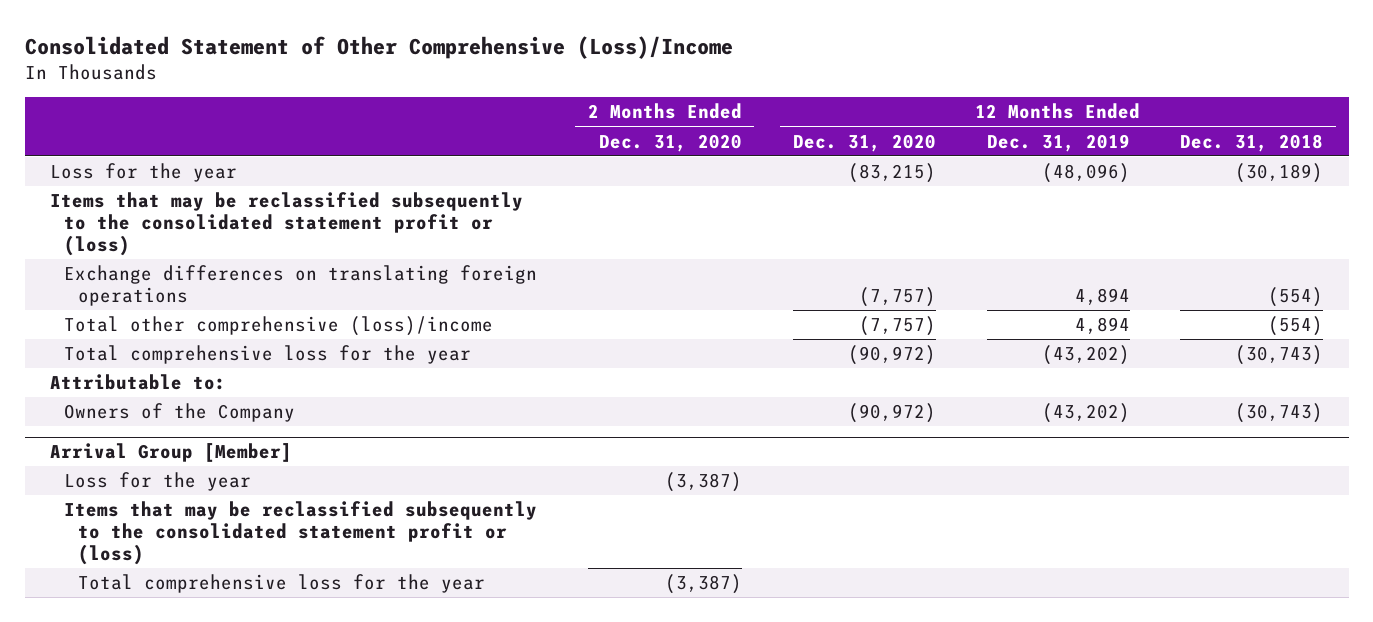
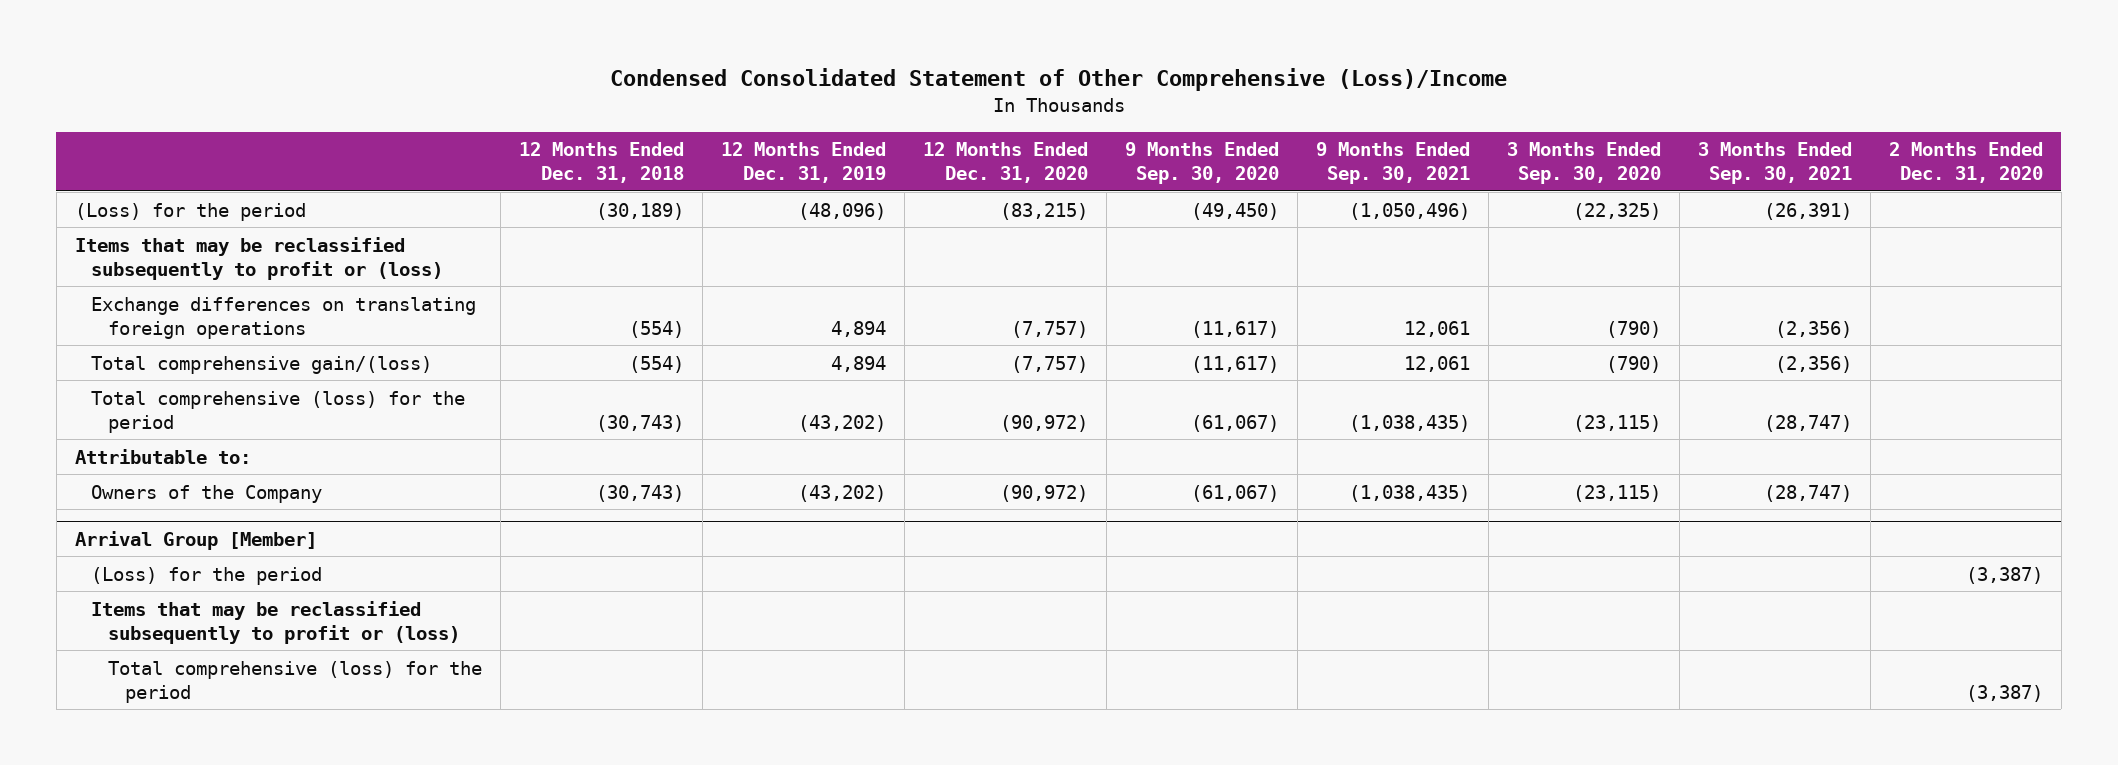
[24,35,733,59] Consolidated Statement of Other Comprehensive (Loss)/Income -> [609,68,1507,92] Condensed Consolidated Statement of Other Comprehensive (Loss)/Income
none -> [1124,142,1279,185] 9 Months Ended Sep. 30, 2020
none -> [1315,142,1470,185] 9 Months Ended Sep. 30, 2021
none -> [1506,142,1661,185] 3 Months Ended Sep. 30, 2020
none -> [1697,142,1852,185] 3 Months Ended Sep. 30, 2021
[50,163,238,183] Loss for the year -> [74,202,306,221] (Loss) for the period
[50,192,524,257] Items that may be reclassified subsequently to the consolidated statement profit or (loss) -> [74,236,444,280] Items that may be reclassified subsequently to profit or (loss)
[63,316,493,337] Total other comprehensive (loss)/income -> [91,355,433,374] Total comprehensive gain/(loss)
[63,345,471,365] Total comprehensive loss for the year -> [91,390,466,433] Total comprehensive (loss) for the period
[63,472,251,492] Loss for the year -> [91,566,323,585] (Loss) for the period
[63,501,537,566] Items that may be reclassified subsequently to the consolidated statement profit or (loss) -> [91,600,461,644] Items that may be reclassified subsequently to profit or (loss)
[77,574,485,594] Total comprehensive loss for the year -> [108,660,483,703] Total comprehensive (loss) for the period

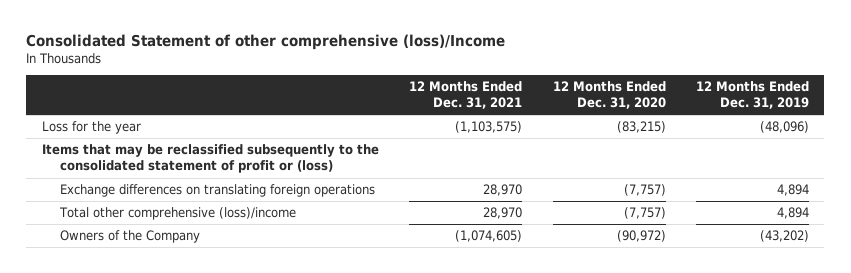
[609,68,1507,92] Condensed Consolidated Statement of Other Comprehensive (Loss)/Income -> [26,33,506,50] Consolidated Statement of other comprehensive (loss)/Income
[518,142,684,184] 12 Months Ended Dec. 31, 2018 -> none
[1124,142,1279,185] 9 Months Ended Sep. 30, 2020 -> none
[1315,142,1470,185] 9 Months Ended Sep. 30, 2021 -> none
[1506,142,1661,185] 3 Months Ended Sep. 30, 2020 -> none
[1697,142,1852,185] 3 Months Ended Sep. 30, 2021 -> none
[1888,142,2043,184] 2 Months Ended Dec. 31, 2020 -> none
none -> [409,81,523,110] 12 Months Ended Dec. 31, 2021
[74,202,306,221] (Loss) for the period -> [41,121,141,135] Loss for the year
[74,236,444,280] Items that may be reclassified subsequently to profit or (loss) -> [41,144,379,174] Items that may be reclassified subsequently to the consolidated statement of profit or (loss)
[91,390,466,433] Total comprehensive (loss) for the period -> none
[74,448,251,464] Attributable to: -> none
[91,355,433,374] Total comprehensive gain/(loss) -> [59,207,297,221] Total other comprehensive (loss)/income
[74,530,317,550] Arrival Group [Member] -> none
[91,566,323,585] (Loss) for the period -> none
[91,600,461,644] Items that may be reclassified subsequently to profit or (loss) -> none
[108,660,483,703] Total comprehensive (loss) for the period -> none

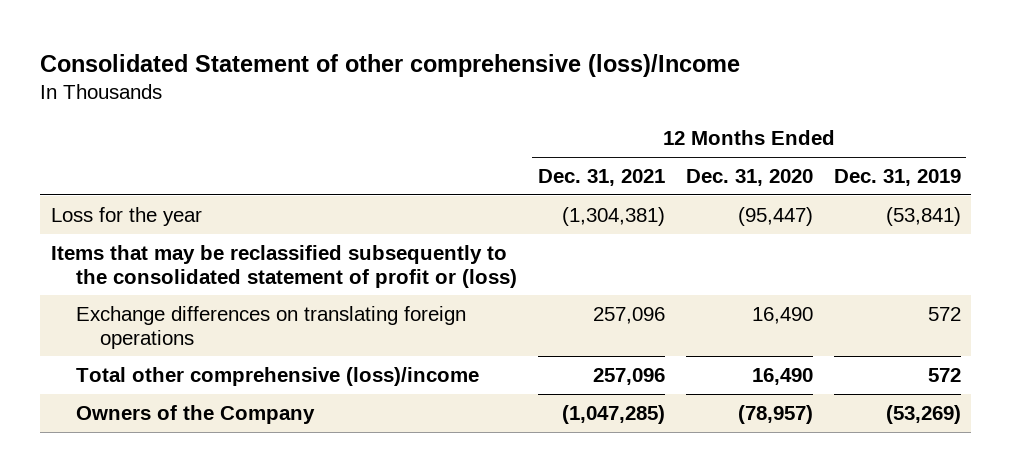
[455,121,523,134] (1,103,575) -> [561,206,665,226] (1,304,381)
[616,121,666,134] (83,215) -> [737,206,813,226] (95,447)
[760,121,810,134] (48,096) -> [885,206,961,226] (53,841)
[483,184,523,197] 28,970 -> [592,306,665,324] 257,096
[623,184,666,197] (7,757) -> [751,306,813,324] 16,490
[777,184,810,197] 4,894 -> [927,306,961,321] 572
[483,207,523,220] 28,970 -> [592,367,665,385] 257,096
[623,207,666,220] (7,757) -> [751,367,813,385] 16,490
[777,207,810,220] 4,894 -> [927,367,961,382] 572
[455,230,523,243] (1,074,605) -> [561,404,665,424] (1,047,285)
[616,230,666,243] (90,972) -> [737,404,813,424] (78,957)
[760,230,810,243] (43,202) -> [885,404,961,424] (53,269)

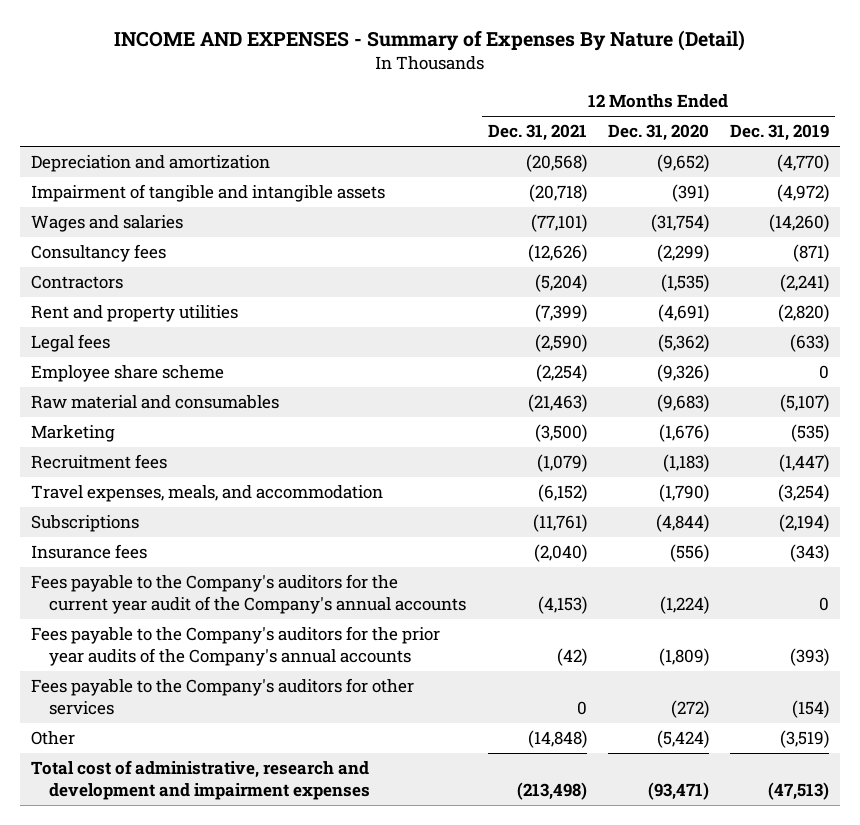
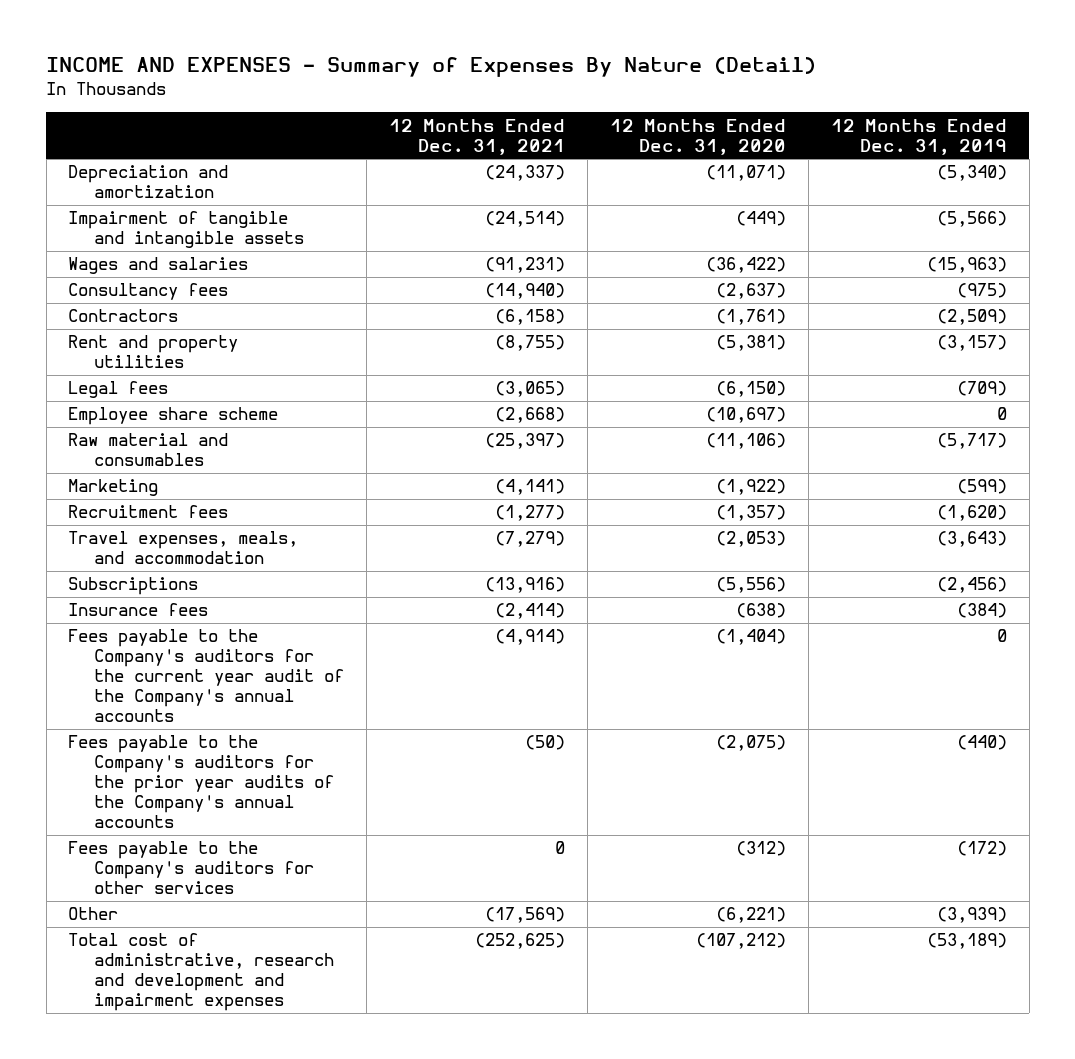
[525,154,587,173] (20,568) -> [485,165,566,182] (24,337)
[656,154,709,173] (9,652) -> [705,165,786,182] (11,071)
[777,154,830,173] (4,770) -> [936,165,1007,182] (5,340)
[528,184,587,203] (20,718) -> [485,211,566,228] (24,514)
[671,184,709,203] (391) -> [735,211,786,227] (449)
[777,184,830,203] (4,972) -> [936,211,1007,228] (5,566)
[530,214,587,233] (77,101) -> [485,257,566,274] (91,231)
[650,214,709,233] (31,754) -> [705,257,786,274] (36,422)
[769,214,830,233] (14,260) -> [926,257,1007,274] (15,963)
[527,244,587,263] (12,626) -> [485,283,566,300] (14,940)
[656,244,709,263] (2,299) -> [715,283,786,300] (2,637)
[793,244,830,263] (871) -> [956,283,1007,299] (975)
[534,274,587,293] (5,204) -> [495,309,566,326] (6,158)
[660,274,709,293] (1,535) -> [715,309,786,326] (1,761)
[780,274,830,293] (2,241) -> [936,309,1007,326] (2,509)
[534,304,587,323] (7,399) -> [495,335,566,352] (8,755)
[657,304,709,323] (4,691) -> [715,335,786,352] (5,381)
[778,304,830,323] (2,820) -> [936,335,1007,352] (3,157)
[534,334,587,353] (2,590) -> [495,381,566,398] (3,065)
[657,334,709,353] (5,362) -> [715,381,786,398] (6,150)
[790,334,830,353] (633) -> [956,381,1007,397] (709)
[535,364,587,383] (2,254) -> [495,407,566,424] (2,668)
[656,364,709,383] (9,326) -> [705,407,786,424] (10,697)
[527,394,587,413] (21,463) -> [485,433,566,450] (25,397)
[656,394,709,413] (9,683) -> [705,433,786,450] (11,106)
[780,394,830,413] (5,107) -> [936,433,1007,450] (5,717)
[534,424,587,443] (3,500) -> [495,479,566,496] (4,141)
[658,424,709,443] (1,676) -> [715,479,786,496] (1,922)
[791,424,830,443] (535) -> [956,479,1007,495] (599)
[536,454,587,473] (1,079) -> [495,505,566,522] (1,277)
[662,454,709,473] (1,183) -> [715,505,786,522] (1,357)
[779,454,830,473] (1,447) -> [936,505,1007,522] (1,620)
[537,484,587,503] (6,152) -> [495,531,566,548] (7,279)
[658,484,709,503] (1,790) -> [715,531,786,548] (2,053)
[778,484,830,503] (3,254) -> [936,531,1007,548] (3,643)
[532,514,587,533] (11,761) -> [485,577,566,594] (13,916)
[655,514,709,533] (4,844) -> [715,577,786,594] (5,556)
[779,514,830,533] (2,194) -> [936,577,1007,594] (2,456)
[533,544,587,563] (2,040) -> [495,603,566,620] (2,414)
[669,544,709,563] (556) -> [735,603,786,619] (638)
[790,544,830,563] (343) -> [956,603,1007,619] (384)
[537,595,587,614] (4,153) -> [495,629,566,646] (4,914)
[659,595,709,614] (1,224) -> [715,629,786,646] (1,404)
[556,647,587,666] (42) -> [525,735,566,751] (50)
[658,647,709,666] (1,809) -> [715,735,786,752] (2,075)
[790,647,830,666] (393) -> [956,735,1007,751] (440)
[670,699,709,718] (272) -> [735,841,786,857] (312)
[792,699,830,718] (154) -> [956,841,1007,857] (172)
[527,730,587,749] (14,848) -> [485,907,566,924] (17,569)
[656,730,709,749] (5,424) -> [715,907,786,924] (6,221)
[780,730,830,749] (3,519) -> [936,907,1007,924] (3,939)
[516,781,587,800] (213,498) -> [475,933,566,950] (252,625)
[647,781,709,800] (93,471) -> [695,933,786,950] (107,212)
[768,781,830,800] (47,513) -> [926,933,1007,950] (53,189)

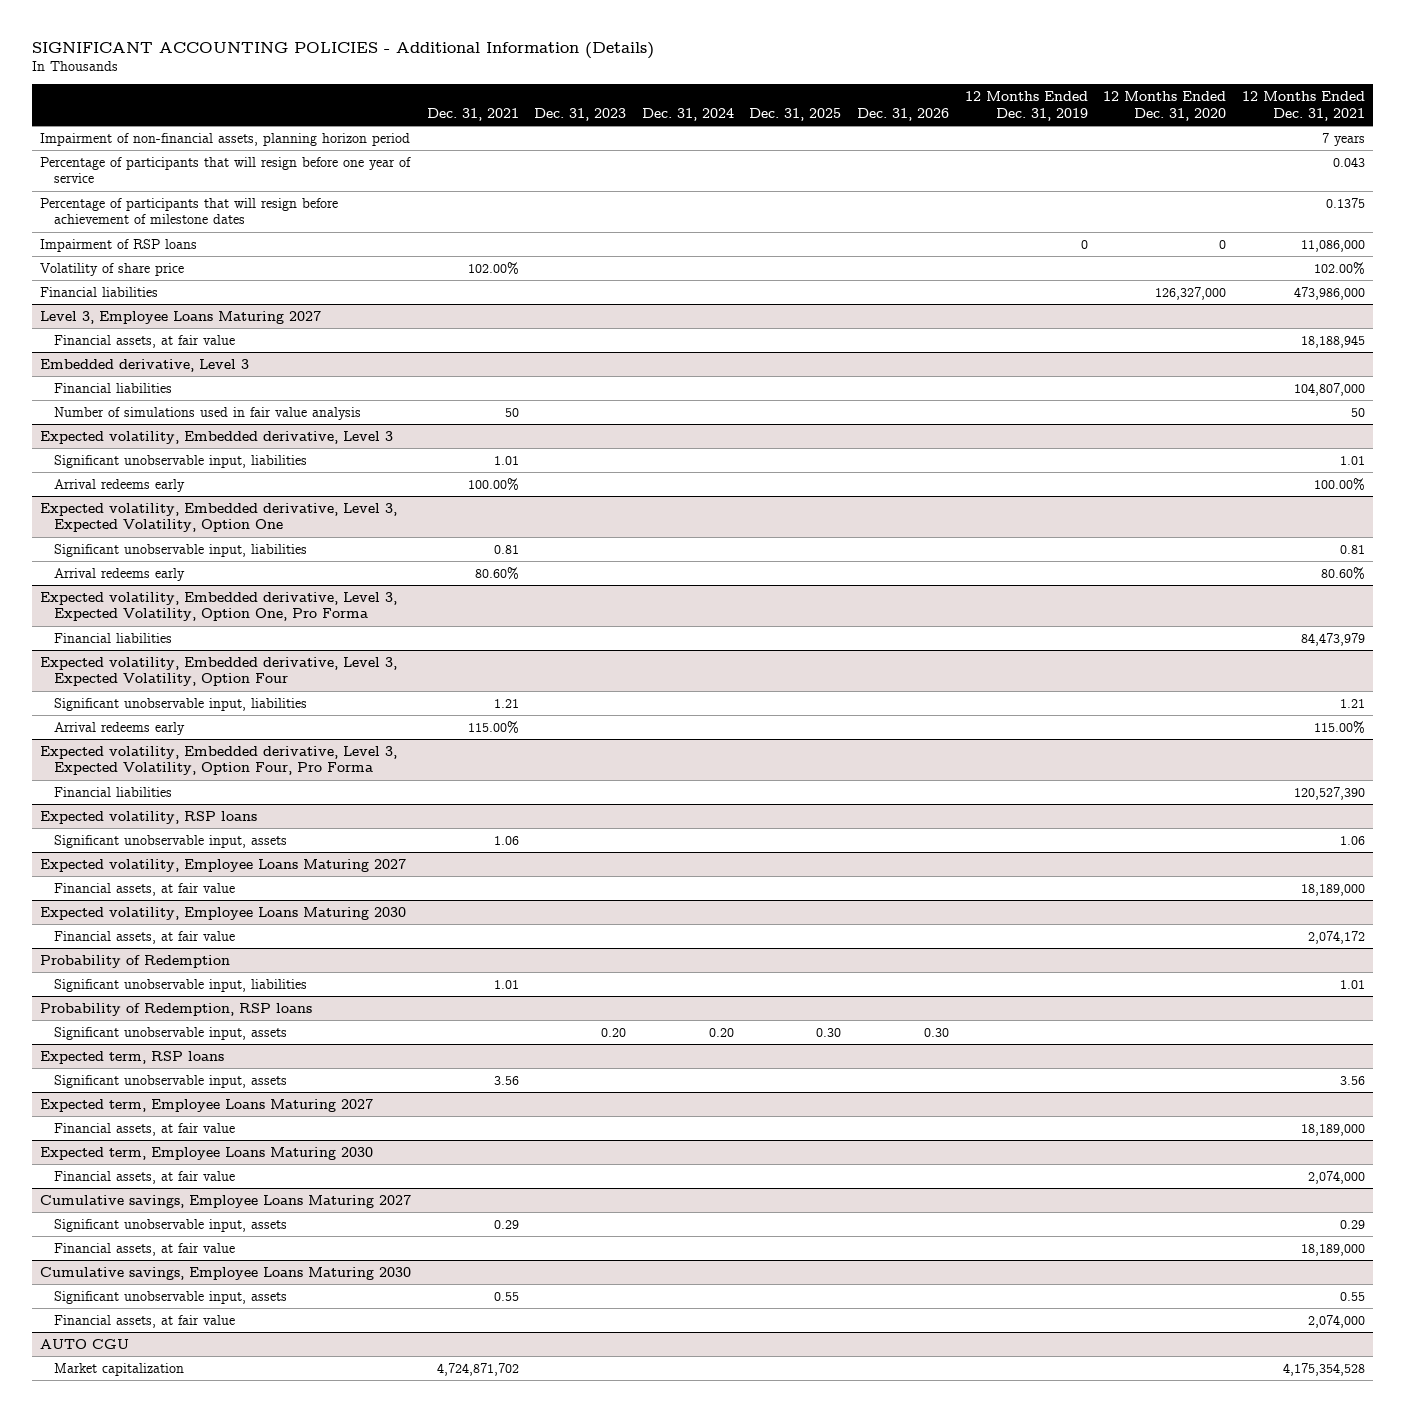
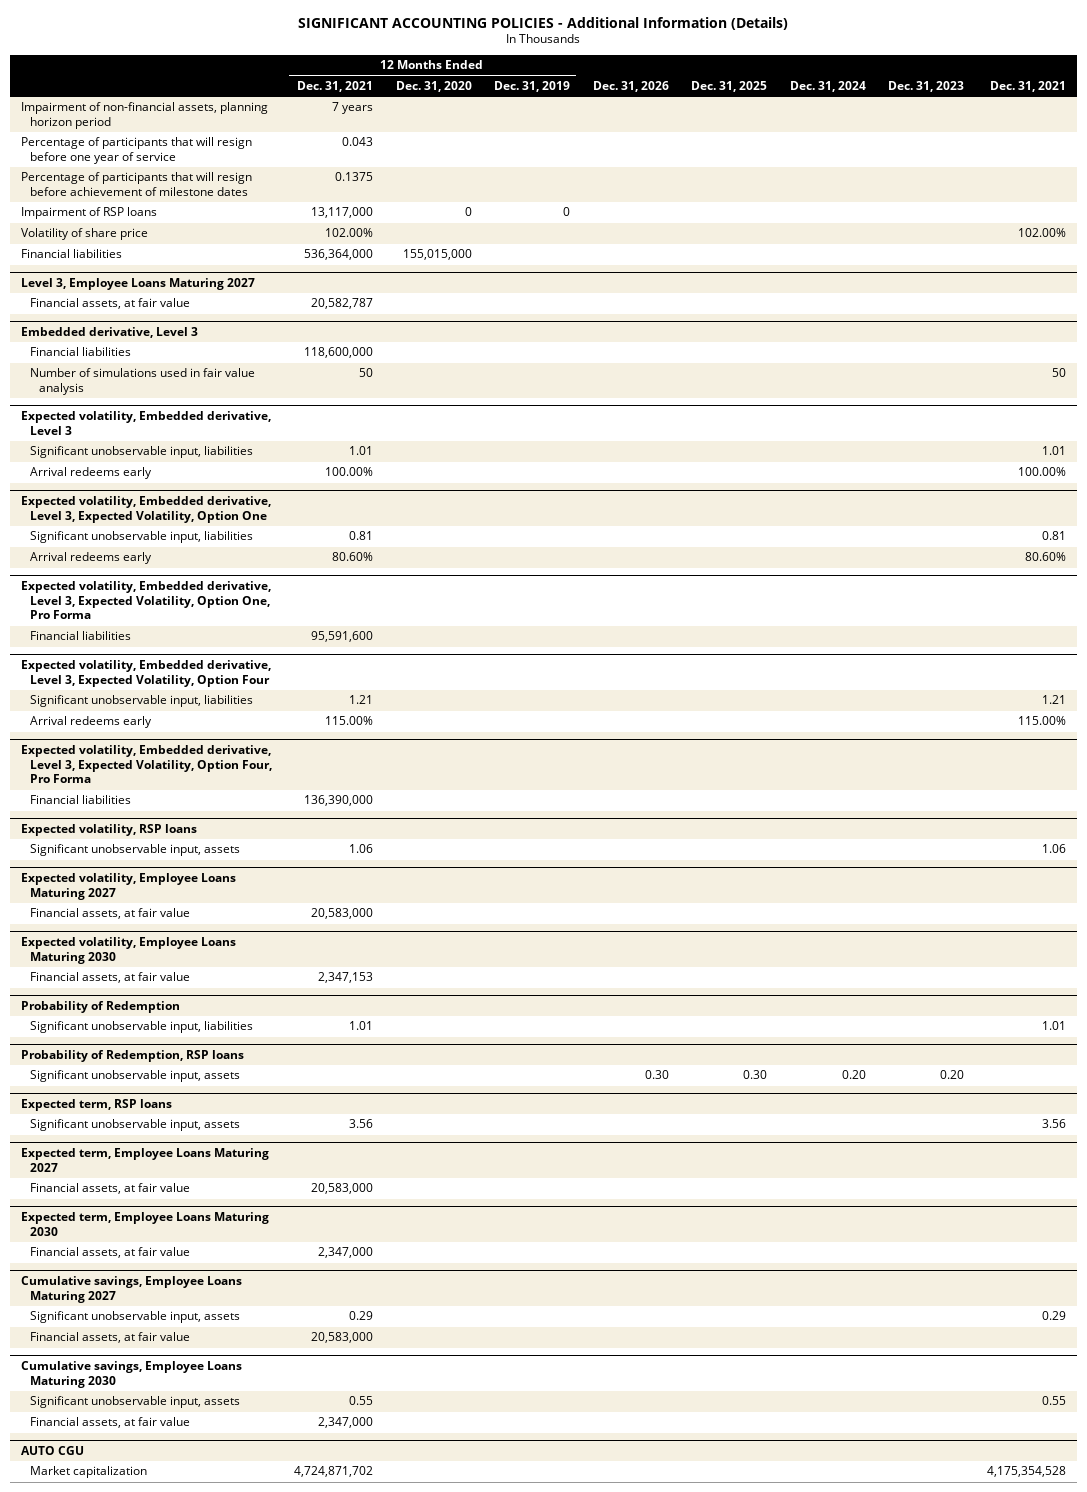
[1300,239,1365,252] 11,086,000 -> [311,207,374,219] 13,117,000
[1155,286,1227,300] 126,327,000 -> [402,249,472,261] 155,015,000
[1293,286,1365,300] 473,986,000 -> [304,249,374,261] 536,364,000
[1300,334,1365,348] 18,188,945 -> [311,298,374,310] 20,582,787
[1293,382,1365,396] 104,807,000 -> [304,347,374,359] 118,600,000
[1300,632,1365,646] 84,473,979 -> [311,631,374,643] 95,591,600
[1293,786,1365,800] 120,527,390 -> [304,795,374,807] 136,390,000
[1300,883,1365,896] 18,189,000 -> [311,908,374,920] 20,583,000
[1307,930,1365,944] 2,074,172 -> [318,972,374,984] 2,347,153
[1300,1123,1365,1136] 18,189,000 -> [311,1183,374,1195] 20,583,000
[1307,1170,1365,1184] 2,074,000 -> [318,1247,374,1259] 2,347,000
[1300,1243,1365,1256] 18,189,000 -> [311,1332,374,1344] 20,583,000
[1307,1314,1365,1328] 2,074,000 -> [318,1417,374,1429] 2,347,000
[436,1362,519,1376] 4,724,871,702 -> [986,1466,1066,1478] 4,175,354,528
[1282,1362,1365,1376] 4,175,354,528 -> [294,1466,374,1478] 4,724,871,702

